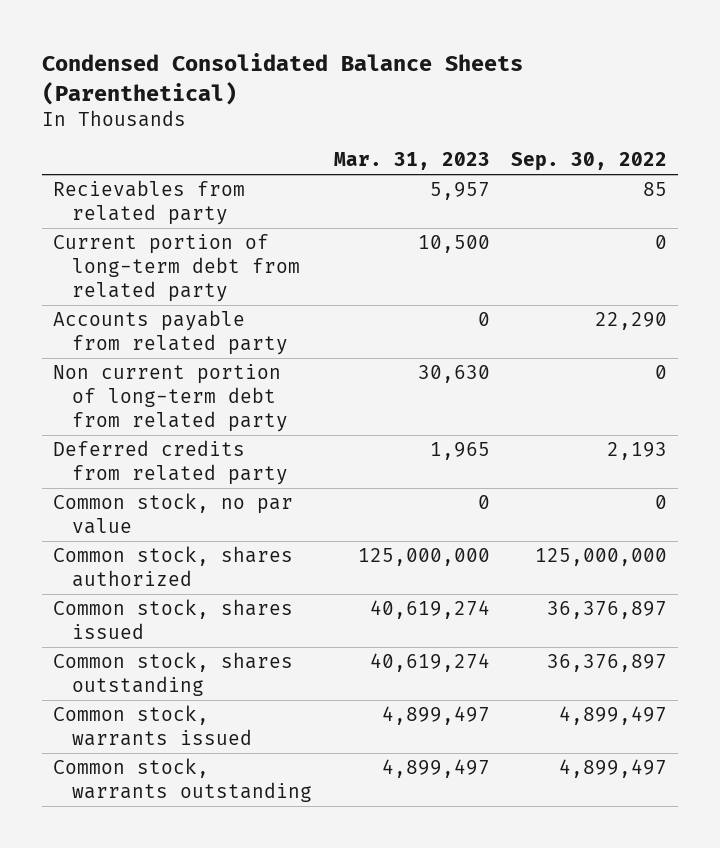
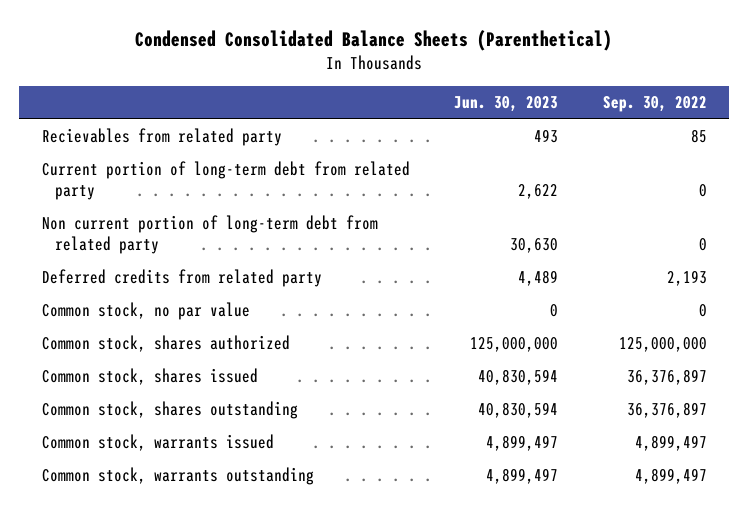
[333,152,490,171] Mar. 31, 2023 -> none
none -> [454,96,559,113] Jun. 30, 2023
[52,310,289,356] Accounts payable from related party -> none

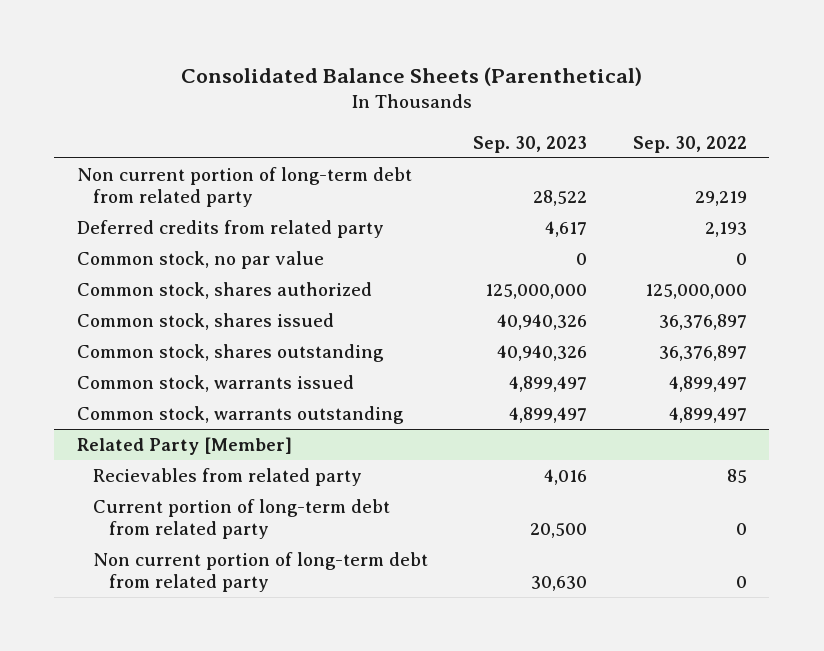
[135,29,613,51] Condensed Consolidated Balance Sheets (Parenthetical) -> [180,67,642,87] Consolidated Balance Sheets (Parenthetical)
[454,96,559,113] Jun. 30, 2023 -> none
none -> [473,135,588,153] Sep. 30, 2023
[41,128,282,147] Recievables from related party -> none
[41,161,410,201] Current portion of long-term debt from related party -> none
[698,238,707,252] 0 -> [694,191,747,207] 29,219
none -> [76,436,292,455] Related Party [Member]
none -> [92,467,362,486] Recievables from related party
none -> [92,498,390,540] Current portion of long-term debt from related party
none -> [92,551,428,593] Non current portion of long-term debt from related party

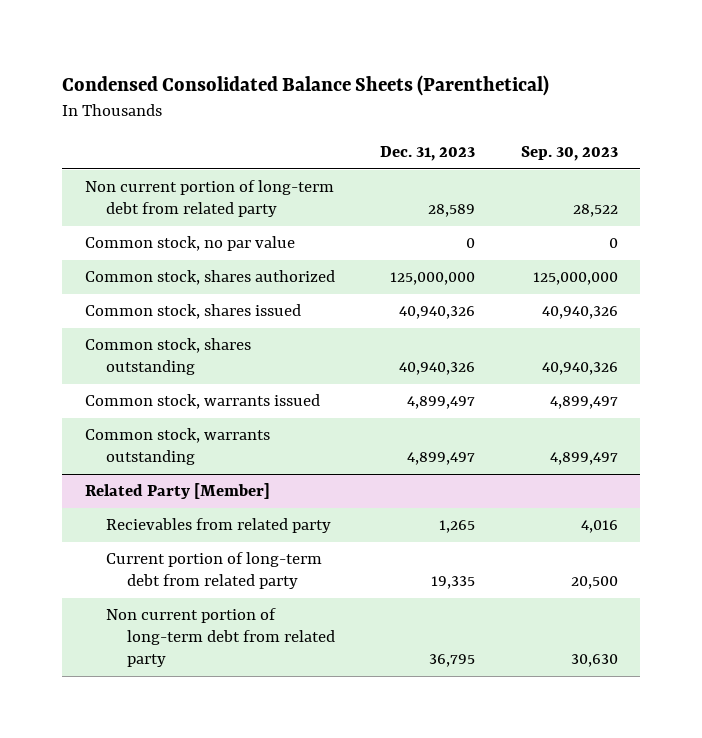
[180,67,642,87] Consolidated Balance Sheets (Parenthetical) -> [62,75,550,97] Condensed Consolidated Balance Sheets (Parenthetical)
[632,135,747,153] Sep. 30, 2022 -> none
none -> [380,146,476,162] Dec. 31, 2023
[76,219,384,238] Deferred credits from related party -> none

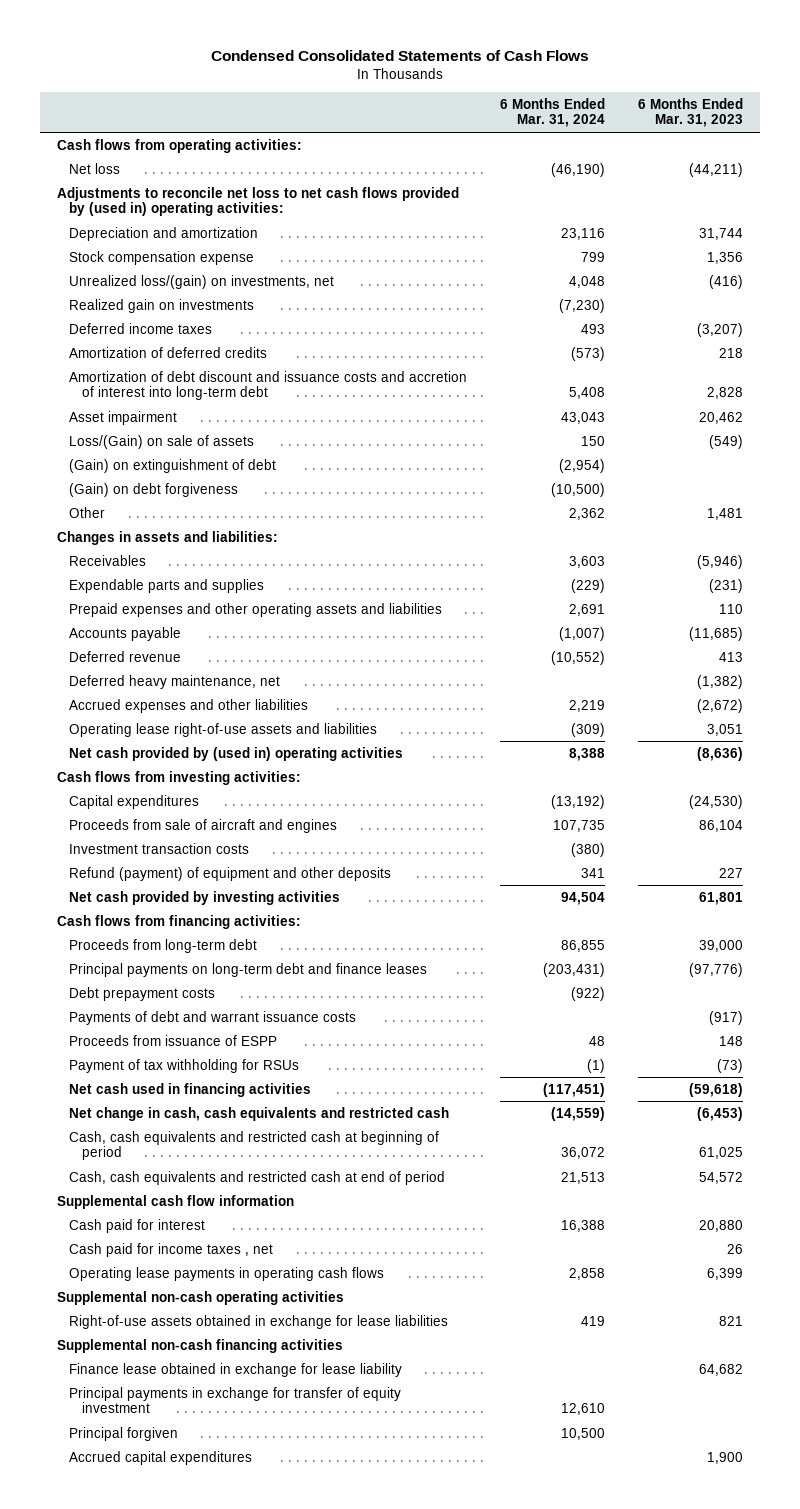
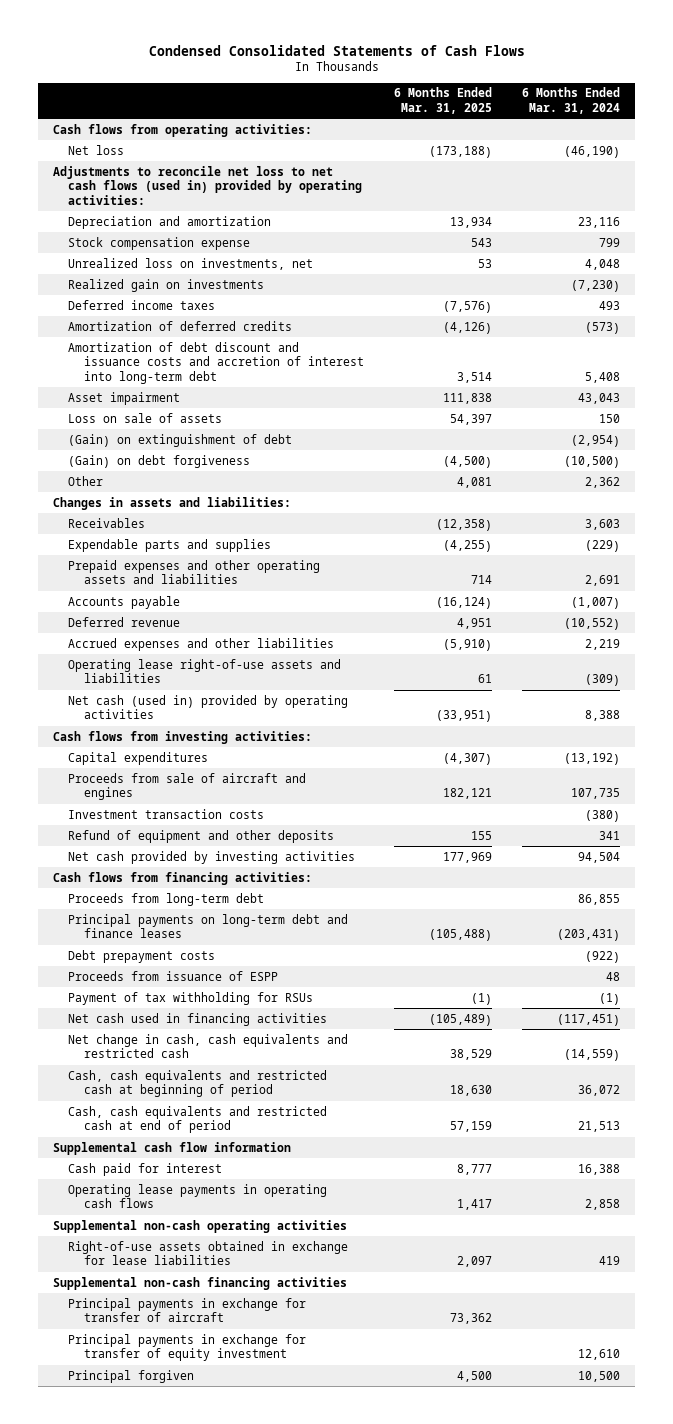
[638,97,744,128] 6 Months Ended Mar. 31, 2023 -> none
none -> [394,87,493,114] 6 Months Ended Mar. 31, 2025
[56,186,459,217] Adjustments to reconcile net loss to net cash flows provided by (used in) operating activities: -> [52,165,363,205] Adjustments to reconcile net loss to net cash flows (used in) provided by operating activities:
[69,274,335,289] Unrealized loss/(gain) on investments, net -> [68,257,314,270] Unrealized loss on investments, net
[69,434,255,449] Loss/(Gain) on sale of assets -> [68,412,223,423] Loss on sale of assets
[69,674,281,689] Deferred heavy maintenance, net -> none
[69,746,404,761] Net cash provided by (used in) operating activities -> [68,694,349,720] Net cash (used in) provided by operating activities
[69,866,392,881] Refund (payment) of equipment and other deposits -> [68,829,335,843] Refund of equipment and other deposits
[69,1010,357,1025] Payments of debt and warrant issuance costs -> none
[69,1242,274,1257] Cash paid for income taxes , net -> none
[69,1362,403,1377] Finance lease obtained in exchange for lease liability -> none
none -> [68,1297,307,1323] Principal payments in exchange for transfer of aircraft
[69,1450,253,1465] Accrued capital expenditures -> none

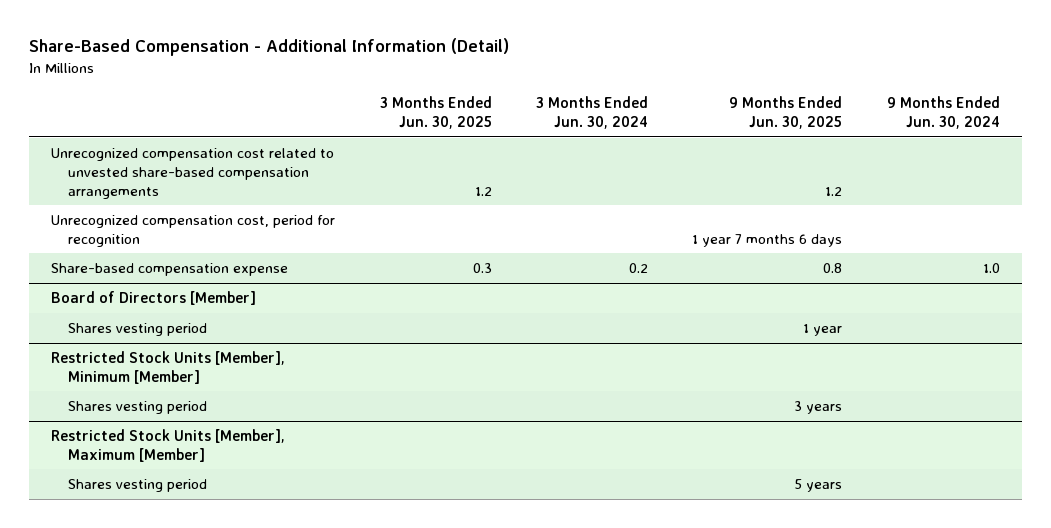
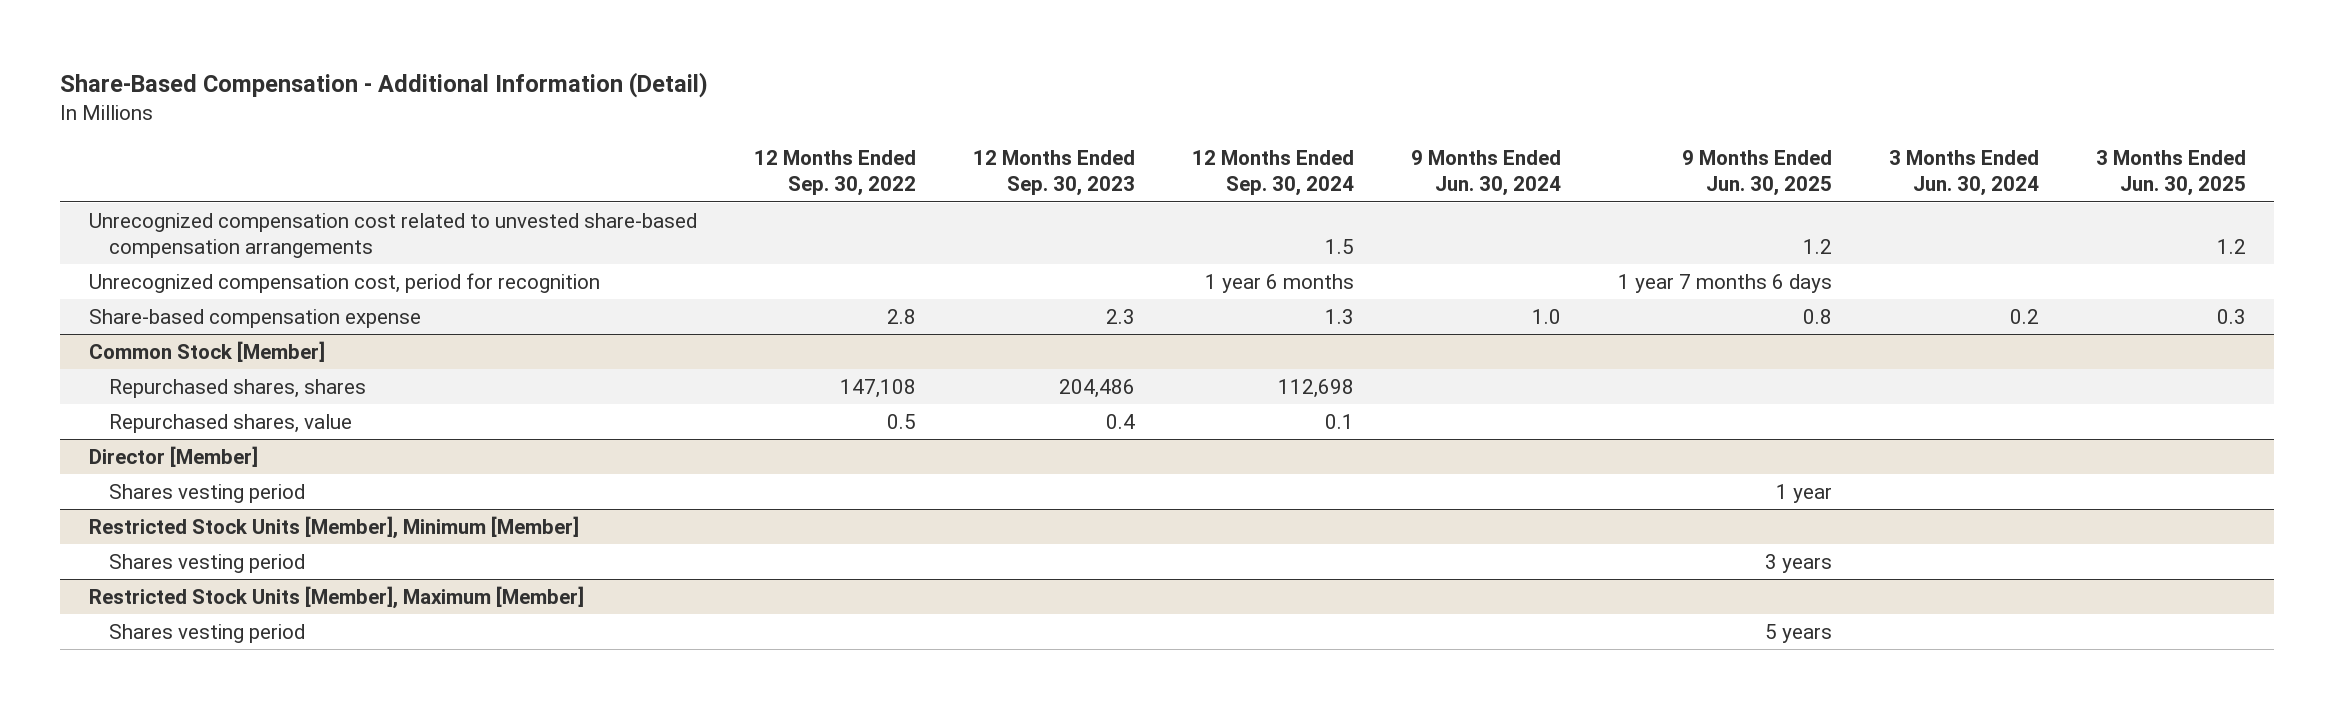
none -> [753,150,916,197] 12 Months Ended Sep. 30, 2022
none -> [972,150,1135,197] 12 Months Ended Sep. 30, 2023
none -> [1191,150,1354,197] 12 Months Ended Sep. 30, 2024
none -> [88,341,325,363] Common Stock [Member]
none -> [109,379,367,399] Repurchased shares, shares
none -> [109,414,353,434] Repurchased shares, value
[51,290,257,305] Board of Directors [Member] -> [88,446,258,468] Director [Member]

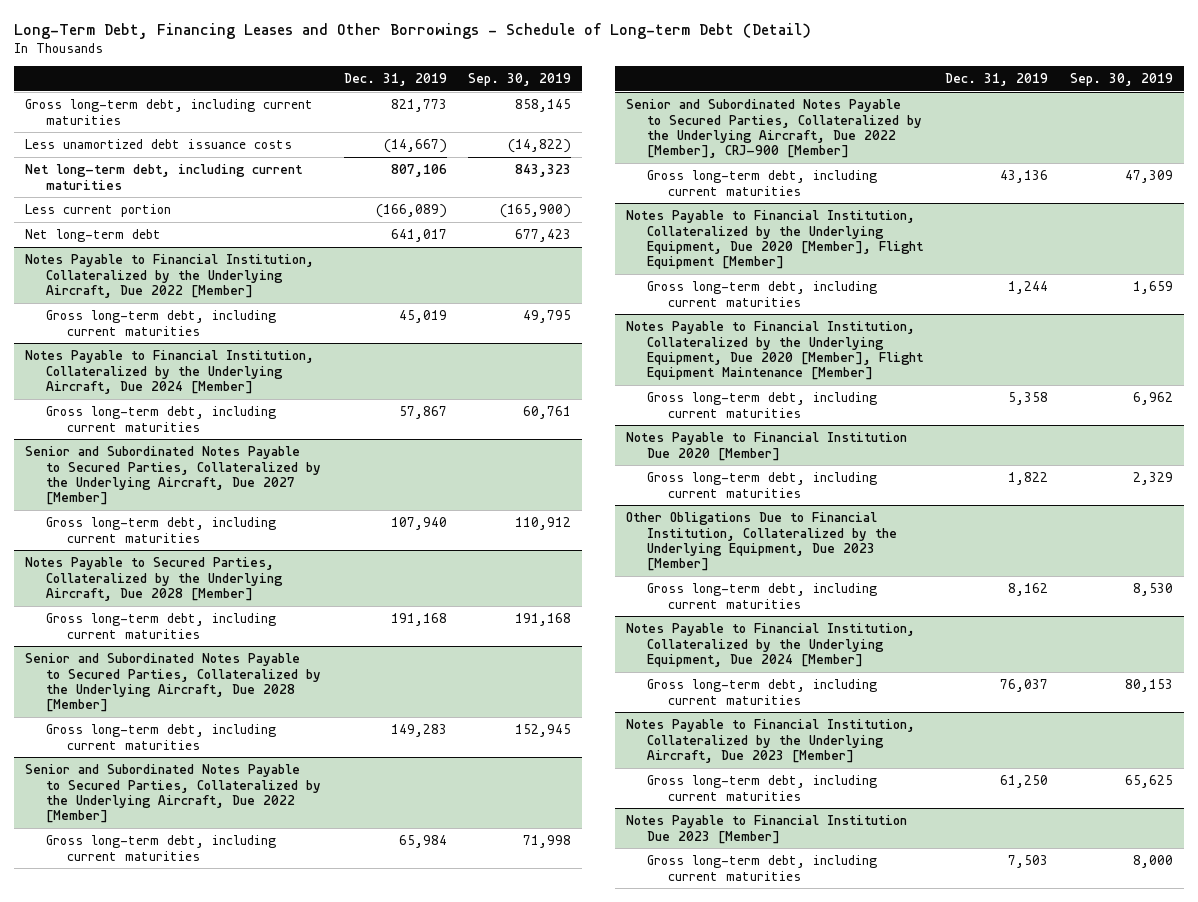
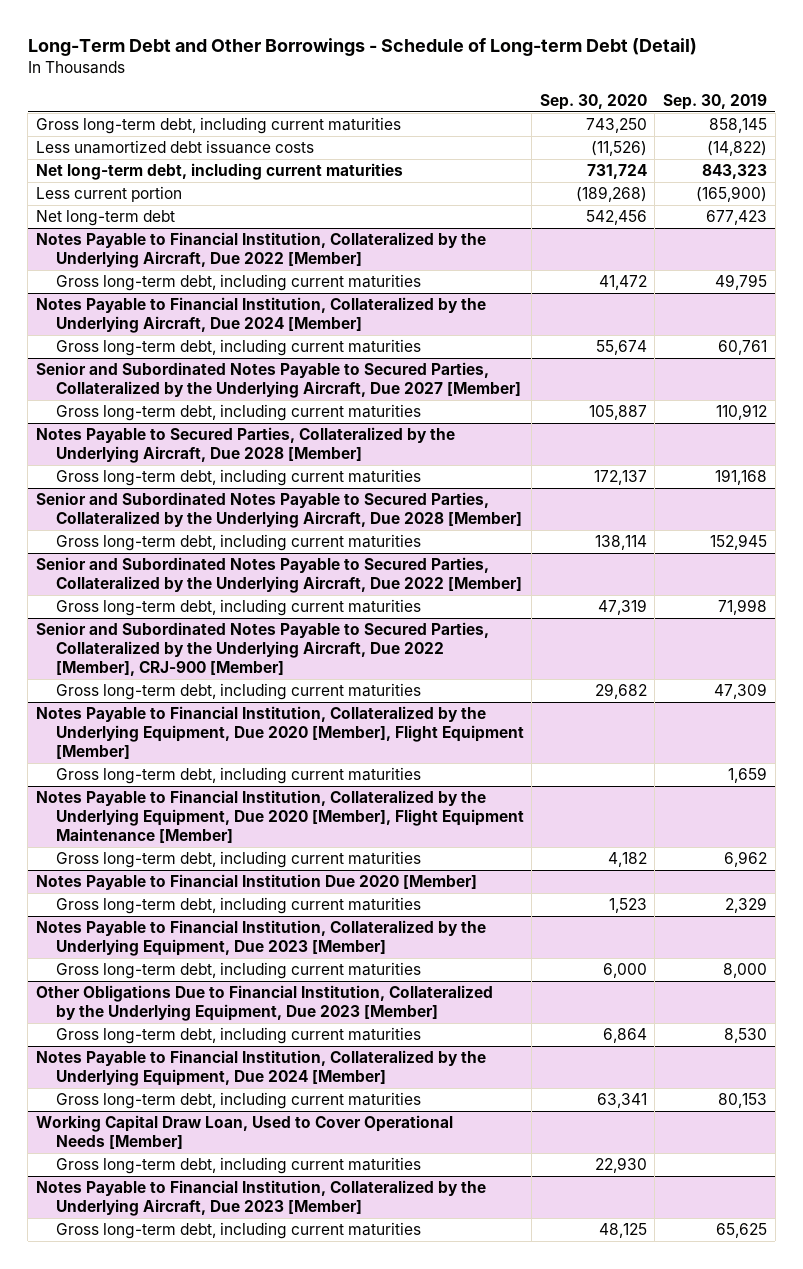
[13,22,811,39] Long-Term Debt, Financing Leases and Other Borrowings - Schedule of Long-term Debt (Detail) -> [27,37,697,56] Long-Term Debt and Other Borrowings - Schedule of Long-term Debt (Detail)
[343,73,447,87] Dec. 31, 2019 -> none
none -> [539,93,647,110] Sep. 30, 2020
none -> [35,920,486,957] Notes Payable to Financial Institution, Collateralized by the Underlying Equipment, Due 2023 [Member]
none -> [55,962,421,980] Gross long-term debt, including current maturities
none -> [35,1115,453,1150] Working Capital Draw Loan, Used to Cover Operational Needs [Member]
none -> [55,1157,421,1175] Gross long-term debt, including current maturities
[626,815,908,844] Notes Payable to Financial Institution Due 2023 [Member] -> none
[647,855,878,881] Gross long-term debt, including current maturities -> none

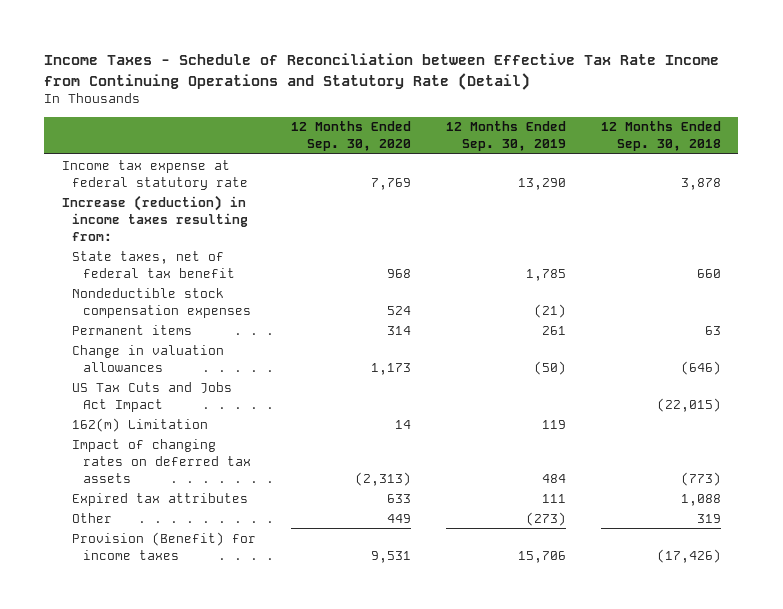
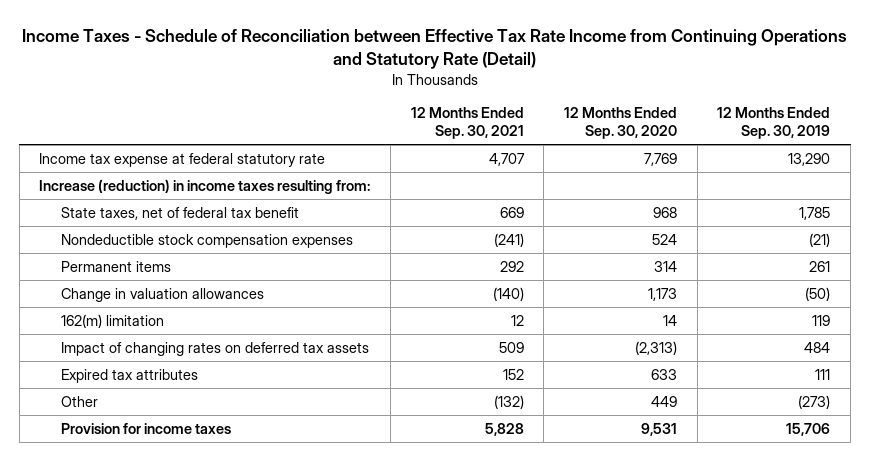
[600,121,721,152] 12 Months Ended Sep. 30, 2018 -> none
none -> [410,107,524,140] 12 Months Ended Sep. 30, 2021
[72,381,233,412] US Tax Cuts and Jobs Act Impact -> none
[72,417,209,432] 162(m) Limitation -> [61,313,165,328] 162(m) limitation
[72,531,257,560] Provision (Benefit) for income taxes -> [61,422,232,434] Provision for income taxes

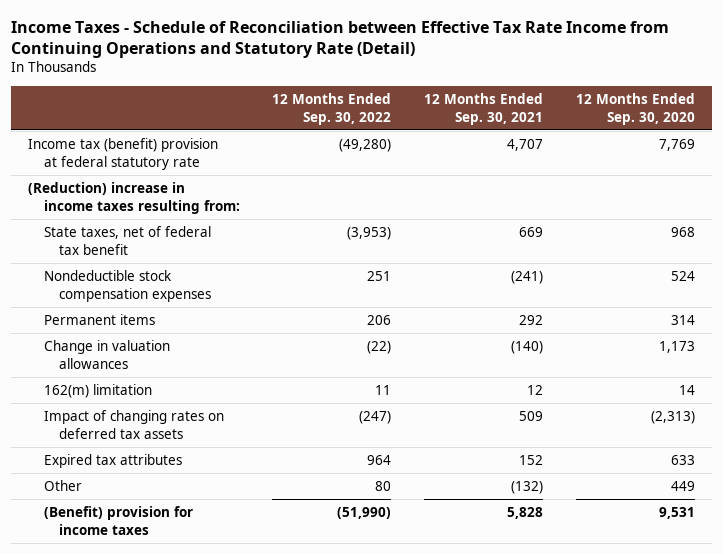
[717,107,831,140] 12 Months Ended Sep. 30, 2019 -> none
none -> [272,93,392,125] 12 Months Ended Sep. 30, 2022
[39,152,326,167] Income tax expense at federal statutory rate -> [27,137,218,170] Income tax (benefit) provision at federal statutory rate
[39,178,371,194] Increase (reduction) in income taxes resulting from: -> [27,181,240,214] (Reduction) increase in income taxes resulting from:
[61,422,232,434] Provision for income taxes -> [43,505,193,535] (Benefit) provision for income taxes

